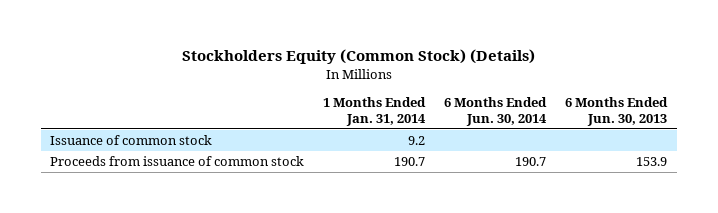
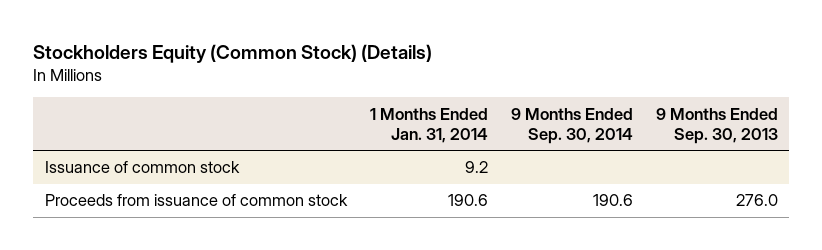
[444,97,548,127] 6 Months Ended Jun. 30, 2014 -> none
[565,97,669,127] 6 Months Ended Jun. 30, 2013 -> none
none -> [510,107,633,144] 9 Months Ended Sep. 30, 2014
none -> [655,107,778,144] 9 Months Ended Sep. 30, 2013
[394,157,426,167] 190.7 -> [447,194,488,207] 190.6

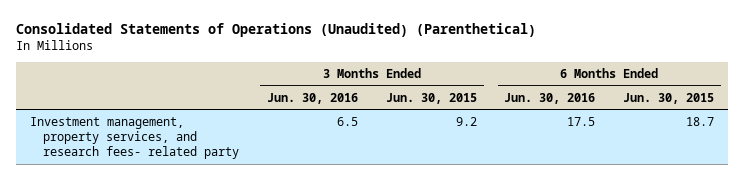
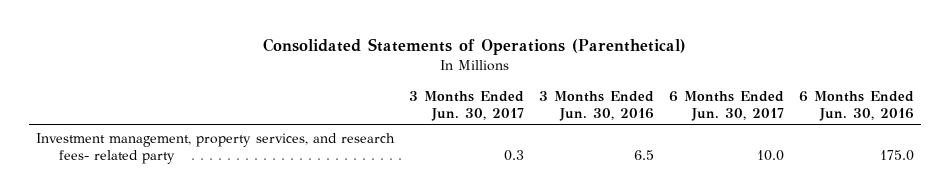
[16,23,537,38] Consolidated Statements of Operations (Unaudited) (Parenthetical) -> [262,37,686,55] Consolidated Statements of Operations (Parenthetical)
[385,92,477,104] Jun. 30, 2015 -> none
[623,92,715,104] Jun. 30, 2015 -> none
none -> [409,90,525,121] 3 Months Ended Jun. 30, 2017
none -> [668,90,784,121] 6 Months Ended Jun. 30, 2017
[567,117,596,127] 17.5 -> [879,149,914,161] 175.0

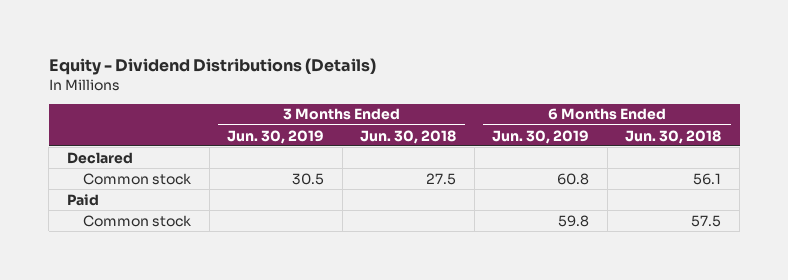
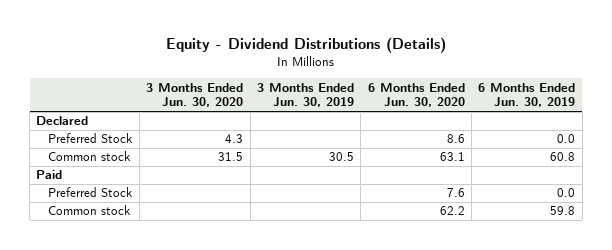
[360,129,457,144] Jun. 30, 2018 -> none
[625,129,722,144] Jun. 30, 2018 -> none
none -> [146,82,244,108] 3 Months Ended Jun. 30, 2020
none -> [367,82,465,108] 6 Months Ended Jun. 30, 2020
none -> [48,133,134,144] Preferred Stock
none -> [48,187,134,198] Preferred Stock

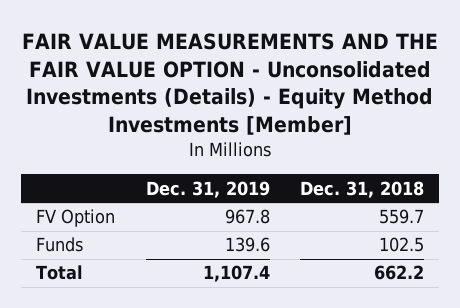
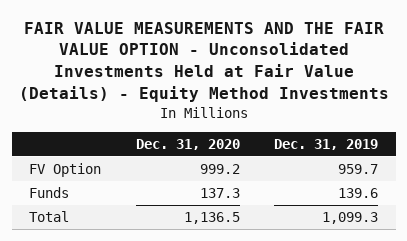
[22,32,439,136] FAIR VALUE MEASUREMENTS AND THE FAIR VALUE OPTION - Unconsolidated Investments (Details) - Equity Method Investments [Member] -> [18,21,389,102] FAIR VALUE MEASUREMENTS AND THE FAIR VALUE OPTION - Unconsolidated Investments Held at Fair Value (Details) - Equity Method Investments
[300,180,425,198] Dec. 31, 2018 -> none
none -> [135,138,240,150] Dec. 31, 2020
[224,209,270,225] 967.8 -> [338,164,379,175] 959.7
[202,265,270,283] 1,107.4 -> [322,212,379,225] 1,099.3

